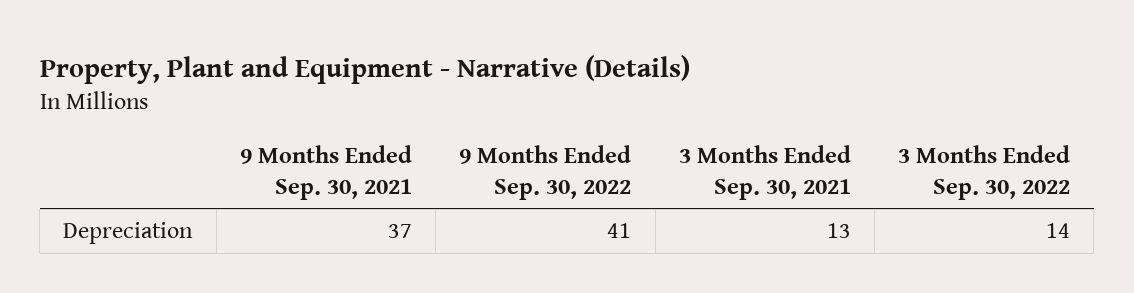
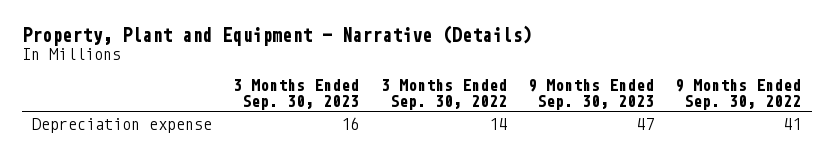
[239,144,412,201] 9 Months Ended Sep. 30, 2021 -> none
[678,144,851,201] 3 Months Ended Sep. 30, 2021 -> none
none -> [233,78,360,110] 3 Months Ended Sep. 30, 2023
none -> [527,78,654,110] 9 Months Ended Sep. 30, 2023
[63,222,194,245] Depreciation -> [32,118,213,134] Depreciation expense

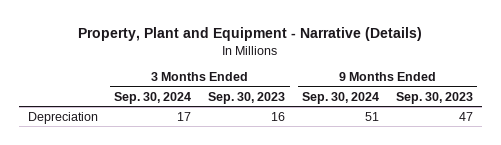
[380,78,507,110] 3 Months Ended Sep. 30, 2022 -> none
[674,78,801,110] 9 Months Ended Sep. 30, 2022 -> none
none -> [114,91,192,104] Sep. 30, 2024
none -> [302,91,380,104] Sep. 30, 2024
[32,118,213,134] Depreciation expense -> [27,112,98,125] Depreciation

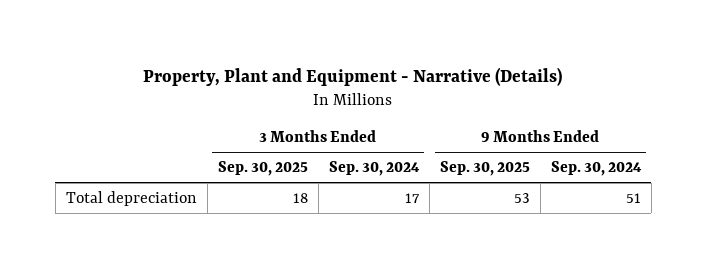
[208,91,286,104] Sep. 30, 2023 -> none
[396,91,474,104] Sep. 30, 2023 -> none
none -> [217,161,308,177] Sep. 30, 2025
none -> [439,161,530,177] Sep. 30, 2025
[27,112,98,125] Depreciation -> [65,190,197,206] Total depreciation

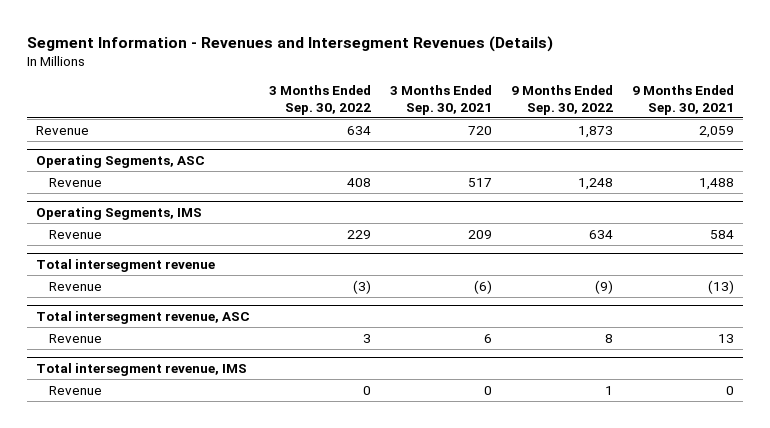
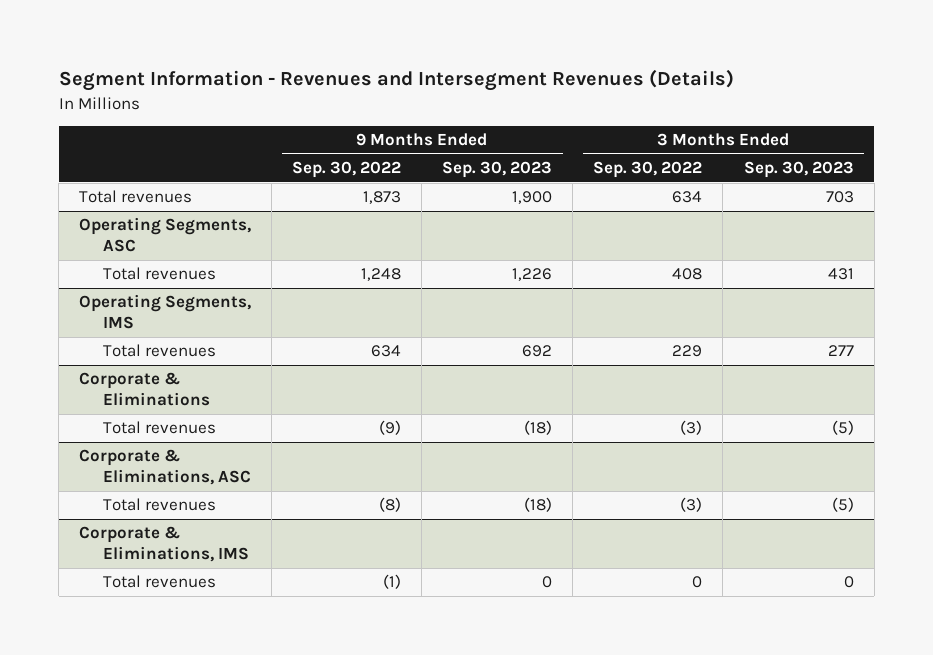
[390,85,493,115] 3 Months Ended Sep. 30, 2021 -> none
[632,85,735,115] 9 Months Ended Sep. 30, 2021 -> none
none -> [442,161,553,179] Sep. 30, 2023
none -> [743,161,854,179] Sep. 30, 2023
[36,125,90,135] Revenue -> [79,190,193,204] Total revenues
[48,177,102,187] Revenue -> [103,267,217,281] Total revenues
[36,310,251,324] Total intersegment revenue, ASC -> none
[48,333,102,343] Revenue -> none
[36,362,248,376] Total intersegment revenue, IMS -> none
[48,385,102,395] Revenue -> none
[48,229,102,239] Revenue -> [103,344,217,358] Total revenues
[36,258,216,272] Total intersegment revenue -> [79,372,211,407] Corporate & Eliminations
[48,281,102,291] Revenue -> [103,421,217,435] Total revenues
none -> [79,449,252,486] Corporate & Eliminations, ASC
none -> [103,498,217,512] Total revenues
none -> [79,526,250,563] Corporate & Eliminations, IMS
none -> [103,575,217,589] Total revenues

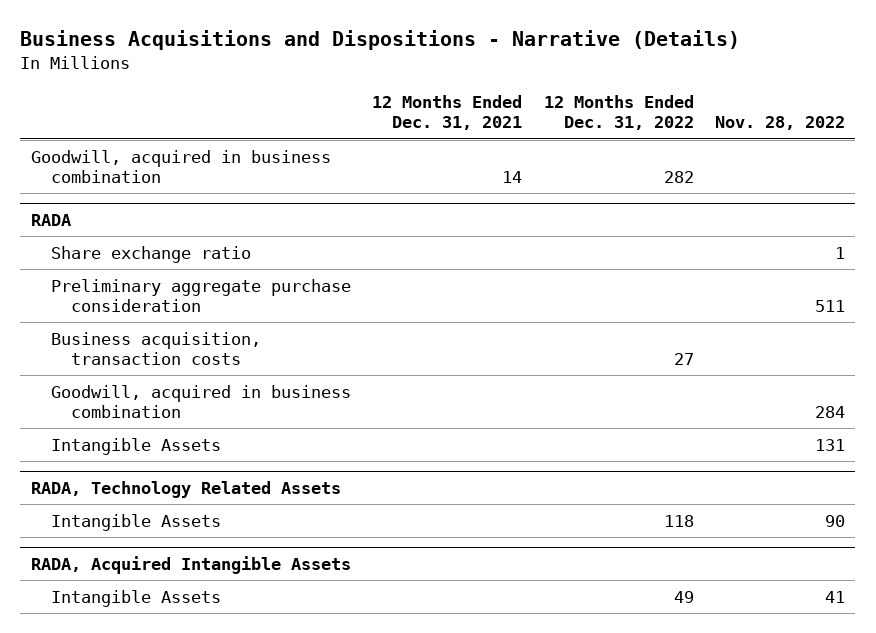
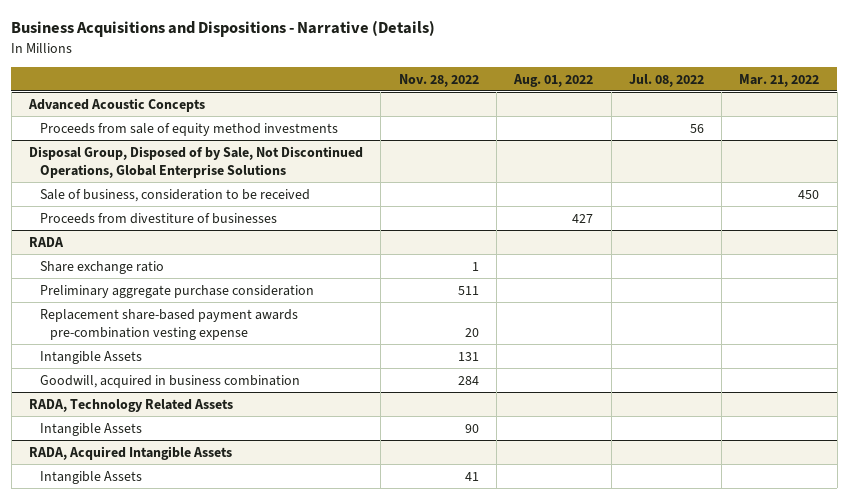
[372,95,523,131] 12 Months Ended Dec. 31, 2021 -> none
[543,95,694,131] 12 Months Ended Dec. 31, 2022 -> none
none -> [513,73,594,87] Aug. 01, 2022
none -> [628,73,704,87] Jul. 08, 2022
none -> [739,73,820,87] Mar. 21, 2022
[30,149,331,183] Goodwill, acquired in business combination -> none
none -> [28,97,206,112] Advanced Acoustic Concepts
none -> [39,122,338,136] Proceeds from sale of equity method investments
none -> [29,145,364,178] Disposal Group, Disposed of by Sale, Not Discontinued Operations, Global Enterprise Solutions
none -> [39,188,310,202] Sale of business, consideration to be received
none -> [39,212,277,224] Proceeds from divestiture of businesses
[51,331,262,365] Business acquisition, transaction costs -> none
none -> [39,308,298,340] Replacement share-based payment awards pre-combination vesting expense
[51,384,352,418] Goodwill, acquired in business combination -> [39,374,300,388] Goodwill, acquired in business combination

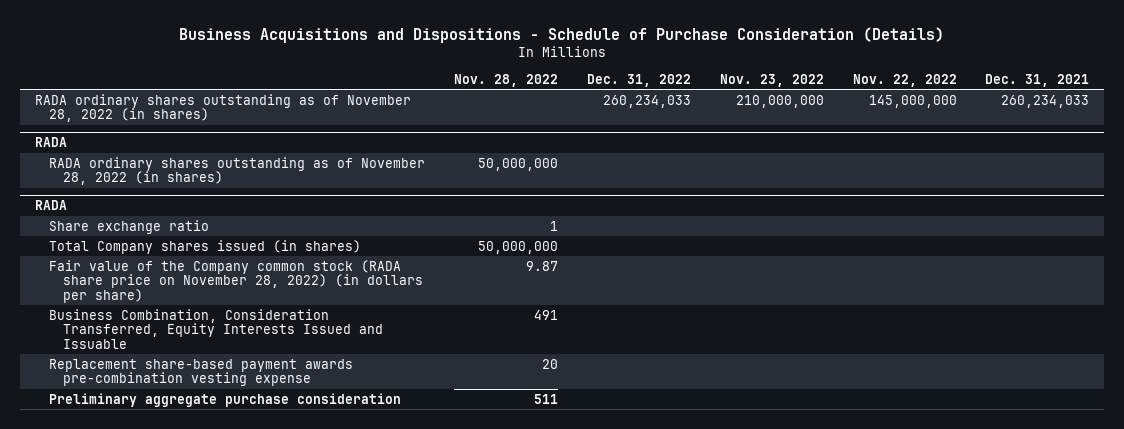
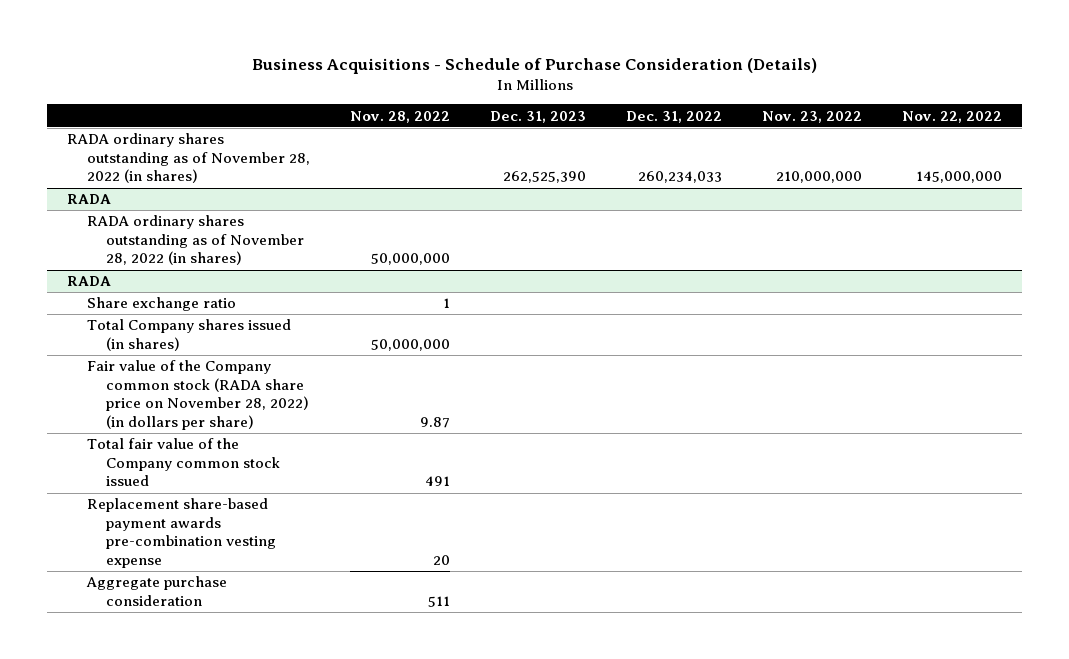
[179,26,945,43] Business Acquisitions and Dispositions - Schedule of Purchase Consideration (Details) -> [251,57,817,74] Business Acquisitions - Schedule of Purchase Consideration (Details)
[985,73,1090,87] Dec. 31, 2021 -> none
none -> [489,110,586,123] Dec. 31, 2023
[48,308,383,349] Business Combination, Consideration Transferred, Equity Interests Issued and Issuable -> [86,438,281,487] Total fair value of the Company common stock issued
[48,392,401,407] Preliminary aggregate purchase consideration -> [85,576,227,606] Aggregate purchase consideration

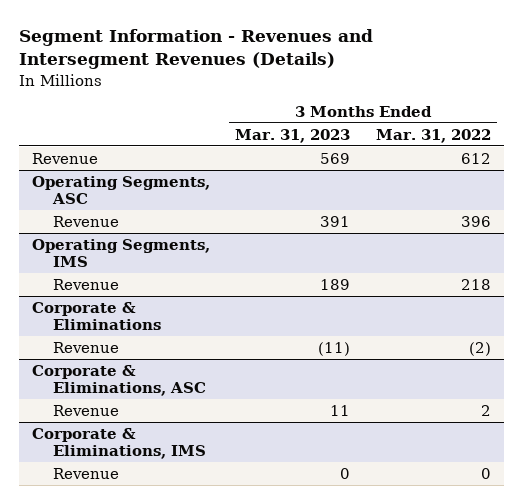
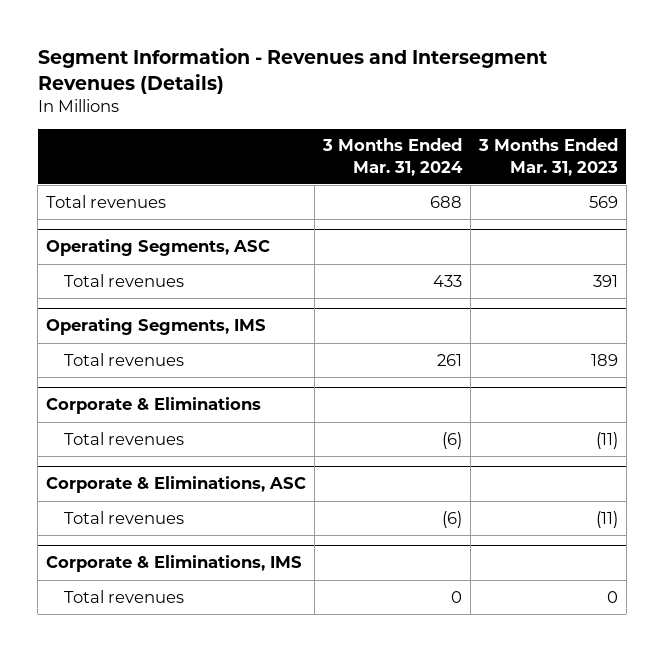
[375,128,491,143] Mar. 31, 2022 -> none
none -> [322,138,464,176] 3 Months Ended Mar. 31, 2024
[31,152,98,164] Revenue -> [46,194,167,208] Total revenues
[52,215,119,227] Revenue -> [63,273,184,287] Total revenues
[52,278,119,290] Revenue -> [63,352,184,366] Total revenues
[52,341,119,353] Revenue -> [63,431,184,445] Total revenues
[52,404,119,416] Revenue -> none
none -> [63,510,184,524] Total revenues
[52,467,119,479] Revenue -> [63,589,184,603] Total revenues

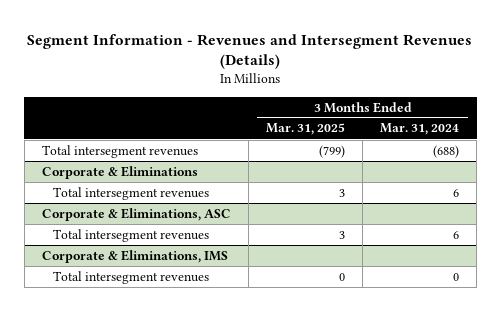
[477,138,618,176] 3 Months Ended Mar. 31, 2023 -> none
none -> [265,123,345,136] Mar. 31, 2025
[46,239,271,257] Operating Segments, ASC -> none
[63,273,184,287] Total revenues -> none
[46,318,267,336] Operating Segments, IMS -> none
[63,352,184,366] Total revenues -> none
[46,194,167,208] Total revenues -> [41,144,198,158] Total intersegment revenues
[430,195,463,208] 688 -> [433,144,460,158] (688)
[63,431,184,445] Total revenues -> [53,186,210,200] Total intersegment revenues
[442,431,463,449] (6) -> [453,188,460,197] 6
[63,510,184,524] Total revenues -> [53,228,210,242] Total intersegment revenues
[442,510,463,528] (6) -> [453,230,460,239] 6
[63,589,184,603] Total revenues -> [53,270,210,284] Total intersegment revenues

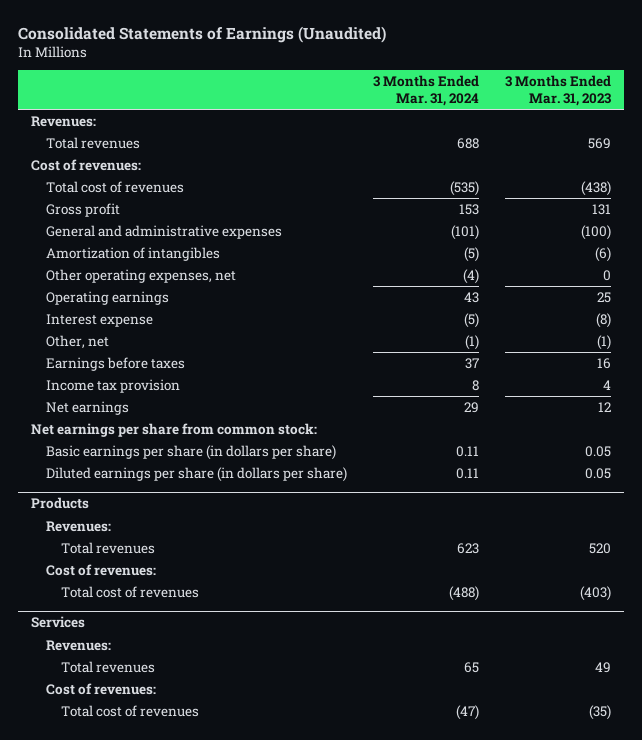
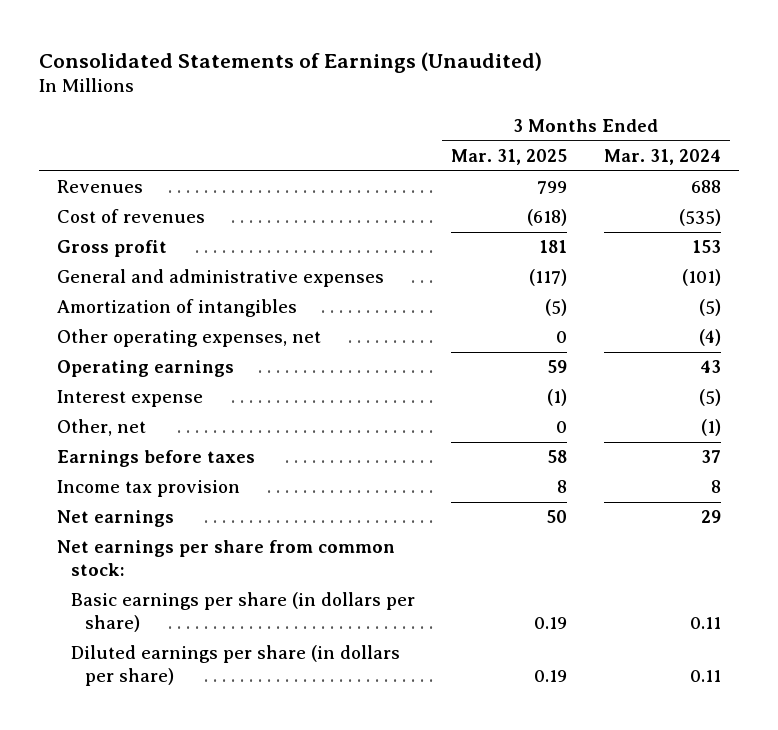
[504,74,611,106] 3 Months Ended Mar. 31, 2023 -> none
none -> [451,149,568,166] Mar. 31, 2025
[30,115,96,127] Revenues: -> none
[30,158,141,171] Cost of revenues: -> none
[45,136,140,149] Total revenues -> [57,180,144,194] Revenues
[45,180,184,193] Total cost of revenues -> [57,209,206,224] Cost of revenues
[30,497,89,510] Products -> none
[45,520,111,532] Revenues: -> none
[61,541,156,554] Total revenues -> none
[45,563,156,576] Cost of revenues: -> none
[61,585,200,598] Total cost of revenues -> none
[30,616,85,629] Services -> none
[45,639,111,651] Revenues: -> none
[61,660,156,673] Total revenues -> none
[45,682,156,695] Cost of revenues: -> none
[61,704,200,717] Total cost of revenues -> none

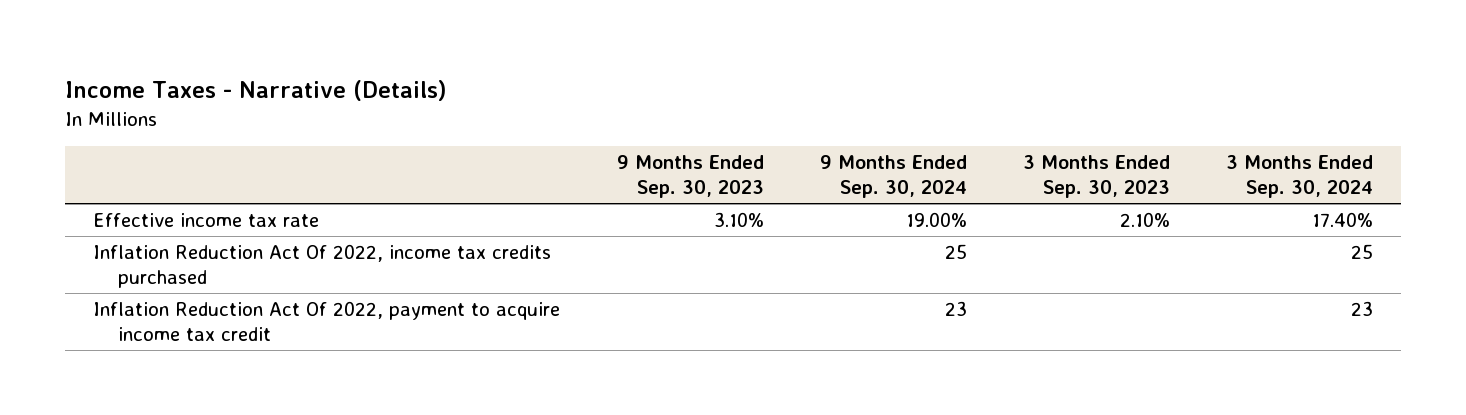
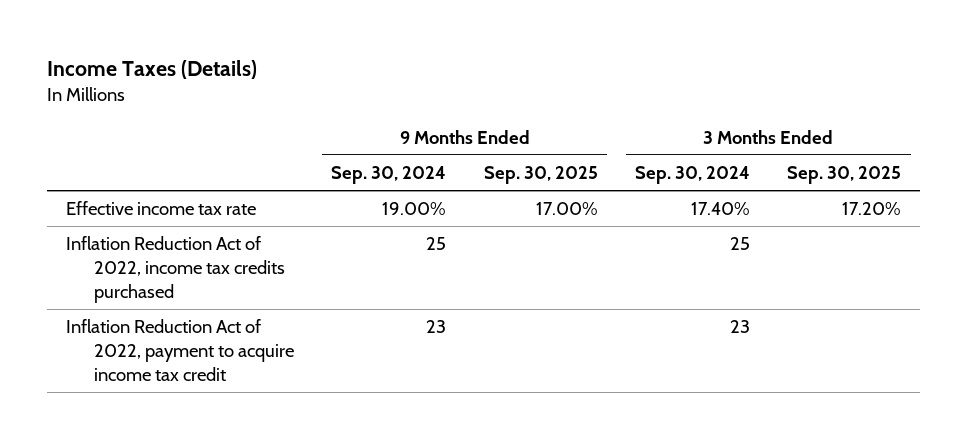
[65,79,448,101] Income Taxes - Narrative (Details) -> [47,60,258,80] Income Taxes (Details)
[616,155,764,199] 9 Months Ended Sep. 30, 2023 -> none
[1022,155,1170,199] 3 Months Ended Sep. 30, 2023 -> none
none -> [483,166,598,185] Sep. 30, 2025
none -> [787,166,902,185] Sep. 30, 2025
[93,243,552,289] Inflation Reduction Act Of 2022, income tax credits purchased -> [65,236,286,304] Inflation Reduction Act of 2022, income tax credits purchased
[93,300,561,342] Inflation Reduction Act Of 2022, payment to acquire income tax credit -> [65,319,295,382] Inflation Reduction Act of 2022, payment to acquire income tax credit

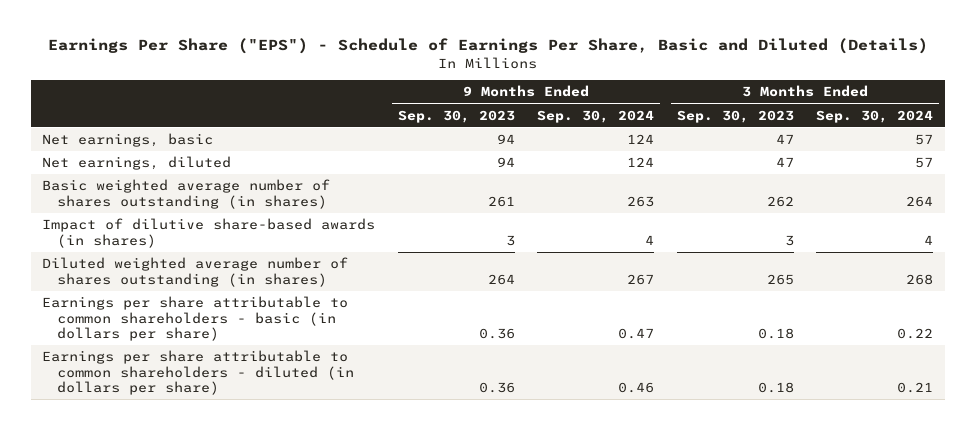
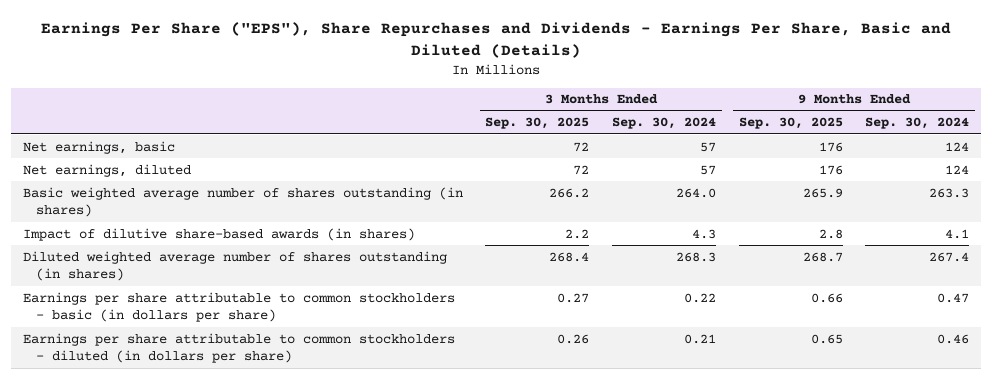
[47,38,928,55] Earnings Per Share ("EPS") - Schedule of Earnings Per Share, Basic and Diluted (Details) -> [41,22,952,58] Earnings Per Share ("EPS"), Share Repurchases and Dividends - Earnings Per Share, Basic and Diluted (Details)
[397,109,515,123] Sep. 30, 2023 -> none
[676,109,794,123] Sep. 30, 2023 -> none
none -> [485,117,590,130] Sep. 30, 2025
none -> [738,117,843,130] Sep. 30, 2025
[627,195,655,207] 263 -> [929,187,970,198] 263.3
[906,195,934,207] 264 -> [676,187,717,198] 264.0
[645,234,655,245] 4 -> [945,228,970,239] 4.1
[924,234,934,245] 4 -> [692,228,717,239] 4.3
[627,273,655,285] 267 -> [929,251,970,262] 267.4
[906,273,934,285] 268 -> [676,251,717,262] 268.3
[41,296,348,342] Earnings per share attributable to common shareholders - basic (in dollars per share) -> [22,291,455,323] Earnings per share attributable to common stockholders - basic (in dollars per share)
[41,350,355,396] Earnings per share attributable to common shareholders - diluted (in dollars per share) -> [22,332,455,364] Earnings per share attributable to common stockholders - diluted (in dollars per share)

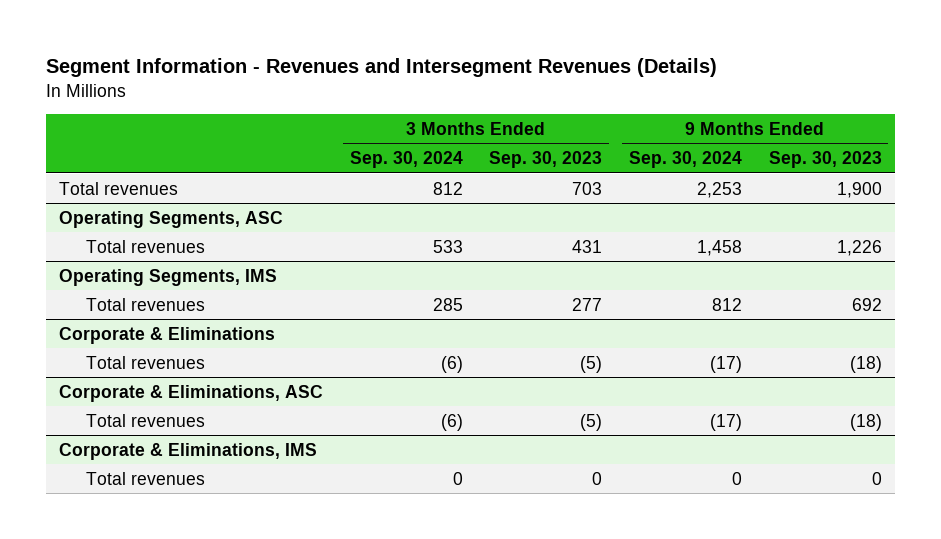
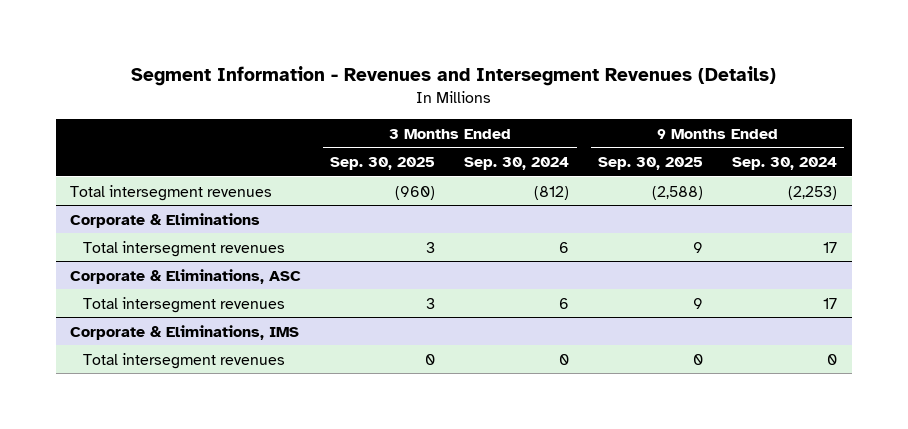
[489,151,603,169] Sep. 30, 2023 -> none
[768,151,882,169] Sep. 30, 2023 -> none
none -> [330,157,436,171] Sep. 30, 2025
none -> [598,157,704,171] Sep. 30, 2025
[59,210,284,228] Operating Segments, ASC -> none
[86,239,206,253] Total revenues -> none
[59,268,278,286] Operating Segments, IMS -> none
[86,297,206,311] Total revenues -> none
[59,181,179,195] Total revenues -> [70,184,273,201] Total intersegment revenues
[432,181,463,195] 812 -> [534,185,570,200] (812)
[696,181,742,198] 2,253 -> [788,185,838,200] (2,253)
[86,355,206,369] Total revenues -> [82,240,285,257] Total intersegment revenues
[440,355,463,373] (6) -> [559,241,570,253] 6
[709,355,742,373] (17) -> [823,241,838,253] 17
[86,413,206,427] Total revenues -> [82,296,285,313] Total intersegment revenues
[440,413,463,431] (6) -> [559,297,570,309] 6
[709,413,742,431] (17) -> [823,297,838,309] 17
[86,471,206,485] Total revenues -> [82,352,285,369] Total intersegment revenues

